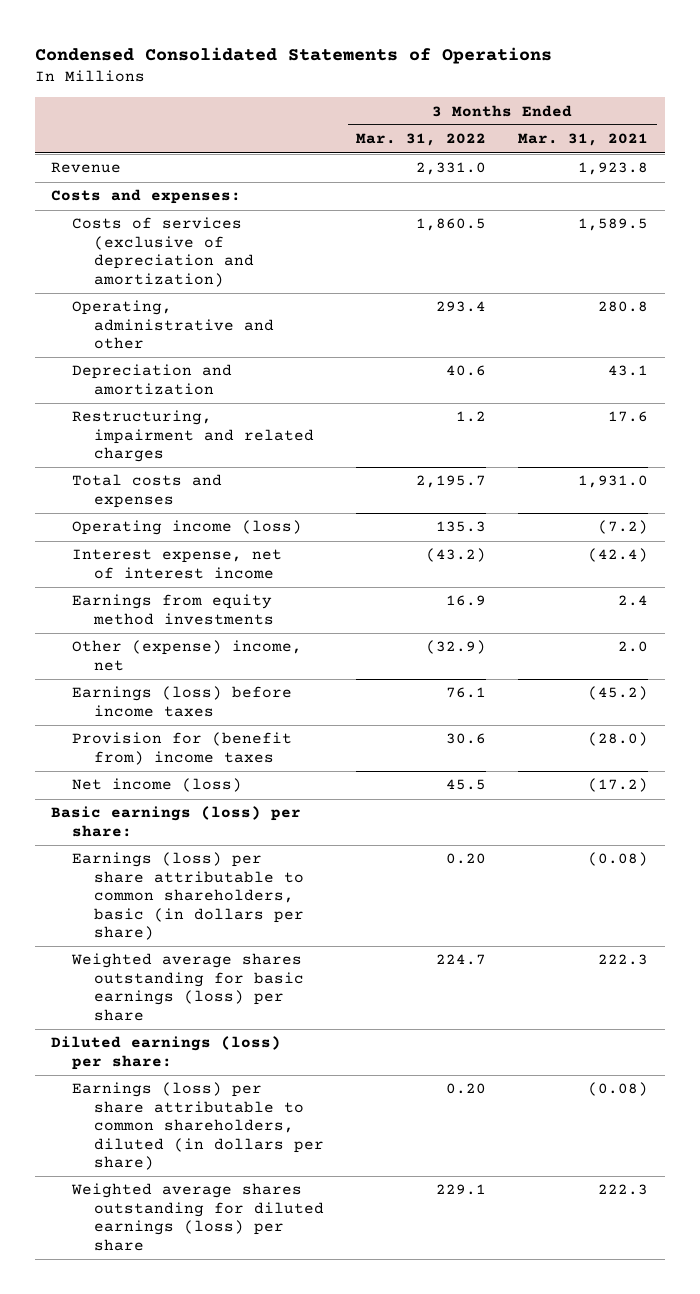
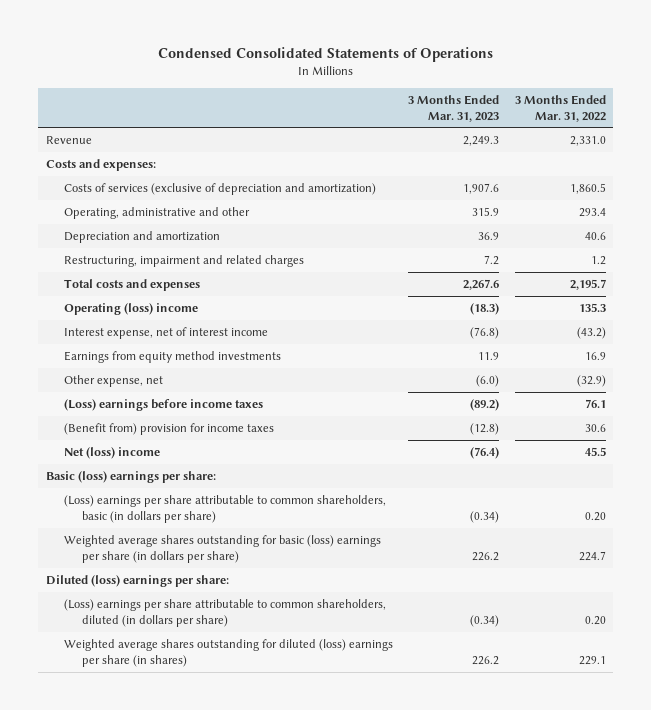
[518,133,649,147] Mar. 31, 2021 -> none
none -> [408,94,500,122] 3 Months Ended Mar. 31, 2023
[72,520,303,536] Operating income (loss) -> [63,302,198,315] Operating (loss) income
[72,640,303,671] Other (expense) income, net -> [63,374,163,387] Other expense, net
[72,686,293,717] Earnings (loss) before income taxes -> [63,398,263,411] (Loss) earnings before income taxes
[72,732,293,765] Provision for (benefit from) income taxes -> [63,422,274,435] (Benefit from) provision for income taxes
[72,778,243,793] Net income (loss) -> [63,446,160,459] Net (loss) income
[51,806,302,837] Basic earnings (loss) per share: -> [45,470,216,483] Basic (loss) earnings per share:
[72,852,304,940] Earnings (loss) per share attributable to common shareholders, basic (in dollars per share) -> [63,494,386,523] (Loss) earnings per share attributable to common shareholders, basic (in dollars per share)
[71,953,304,1021] Weighted average shares outstanding for basic earnings (loss) per share -> [63,534,381,563] Weighted average shares outstanding for basic (loss) earnings per share (in dollars per share)
[51,1036,282,1070] Diluted earnings (loss) per share: -> [45,574,229,587] Diluted (loss) earnings per share:
[72,1082,324,1170] Earnings (loss) per share attributable to common shareholders, diluted (in dollars per share) -> [63,598,386,627] (Loss) earnings per share attributable to common shareholders, diluted (in dollars per share)
[71,1183,324,1251] Weighted average shares outstanding for diluted earnings (loss) per share -> [63,638,393,667] Weighted average shares outstanding for diluted (loss) earnings per share (in shares)

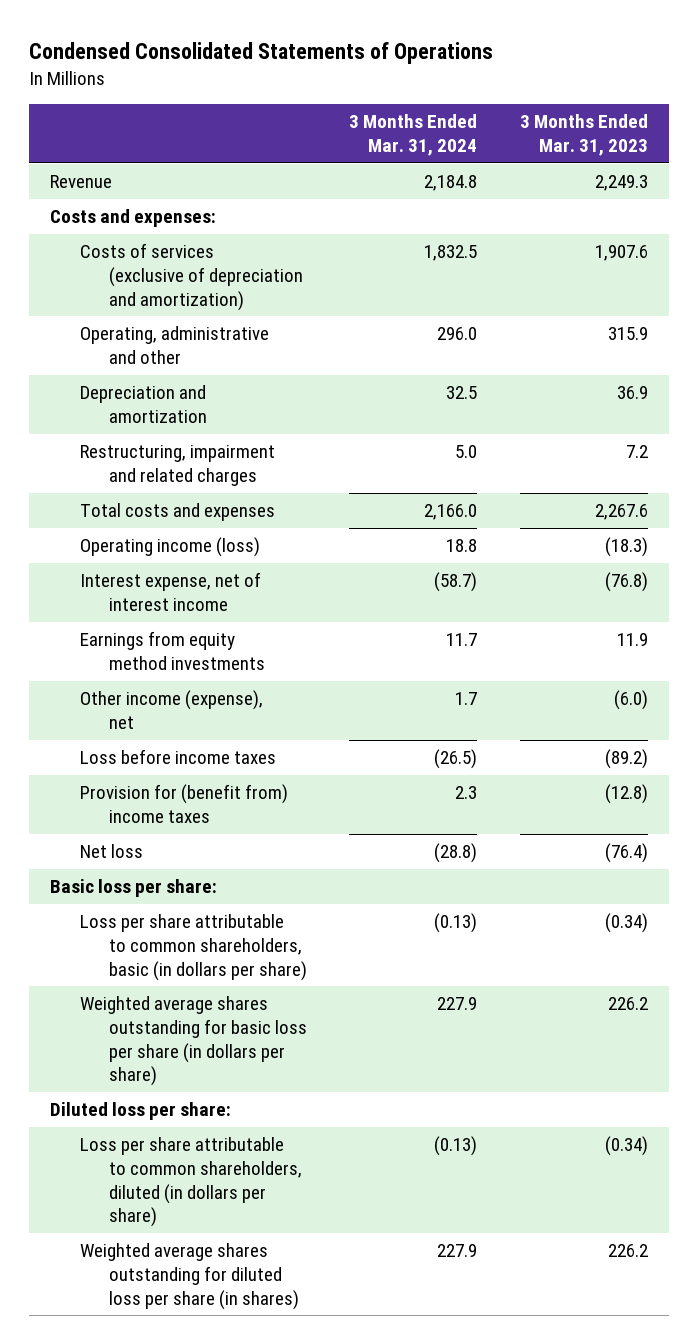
[514,94,606,122] 3 Months Ended Mar. 31, 2022 -> none
none -> [349,114,478,156] 3 Months Ended Mar. 31, 2024
[63,302,198,315] Operating (loss) income -> [79,537,260,558] Operating income (loss)
[63,374,163,387] Other expense, net -> [79,690,263,729] Other income (expense), net
[63,398,263,411] (Loss) earnings before income taxes -> [79,749,276,765] Loss before income taxes
[63,422,274,435] (Benefit from) provision for income taxes -> [79,784,288,823] Provision for (benefit from) income taxes
[63,446,160,459] Net (loss) income -> [79,844,143,859] Net loss
[45,470,216,483] Basic (loss) earnings per share: -> [50,879,218,898] Basic loss per share:
[63,494,386,523] (Loss) earnings per share attributable to common shareholders, basic (in dollars per share) -> [79,914,308,981] Loss per share attributable to common shareholders, basic (in dollars per share)
[63,534,381,563] Weighted average shares outstanding for basic (loss) earnings per share (in dollars per share) -> [79,996,308,1087] Weighted average shares outstanding for basic loss per share (in dollars per share)
[45,574,229,587] Diluted (loss) earnings per share: -> [50,1102,232,1121] Diluted loss per share:
[63,598,386,627] (Loss) earnings per share attributable to common shareholders, diluted (in dollars per share) -> [79,1137,303,1228] Loss per share attributable to common shareholders, diluted (in dollars per share)
[63,638,393,667] Weighted average shares outstanding for diluted (loss) earnings per share (in shares) -> [79,1243,300,1310] Weighted average shares outstanding for diluted loss per share (in shares)

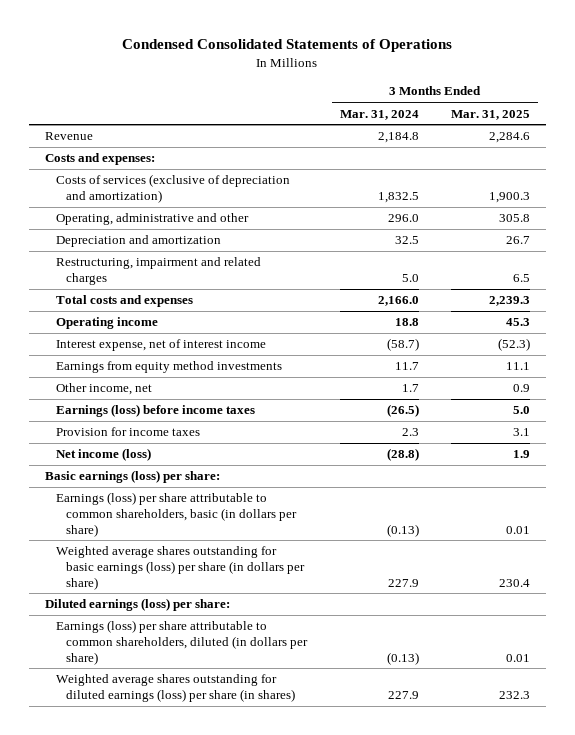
[519,114,648,156] 3 Months Ended Mar. 31, 2023 -> none
none -> [450,109,530,120] Mar. 31, 2025
[79,537,260,558] Operating income (loss) -> [55,317,158,330] Operating income
[79,690,263,729] Other income (expense), net -> [55,383,152,396] Other income, net
[79,749,276,765] Loss before income taxes -> [55,404,255,418] Earnings (loss) before income taxes
[79,784,288,823] Provision for (benefit from) income taxes -> [55,427,200,437] Provision for income taxes
[79,844,143,859] Net loss -> [55,448,151,462] Net income (loss)
[50,879,218,898] Basic loss per share: -> [45,470,221,484] Basic earnings (loss) per share:
[79,914,308,981] Loss per share attributable to common shareholders, basic (in dollars per share) -> [55,492,298,537] Earnings (loss) per share attributable to common shareholders, basic (in dollars per share)
[79,996,308,1087] Weighted average shares outstanding for basic loss per share (in dollars per share) -> [55,546,306,590] Weighted average shares outstanding for basic earnings (loss) per share (in dollars per share)
[50,1102,232,1121] Diluted loss per share: -> [45,598,231,612] Diluted earnings (loss) per share:
[79,1137,303,1228] Loss per share attributable to common shareholders, diluted (in dollars per share) -> [55,620,309,665] Earnings (loss) per share attributable to common shareholders, diluted (in dollars per share)
[79,1243,300,1310] Weighted average shares outstanding for diluted loss per share (in shares) -> [55,674,296,702] Weighted average shares outstanding for diluted earnings (loss) per share (in shares)

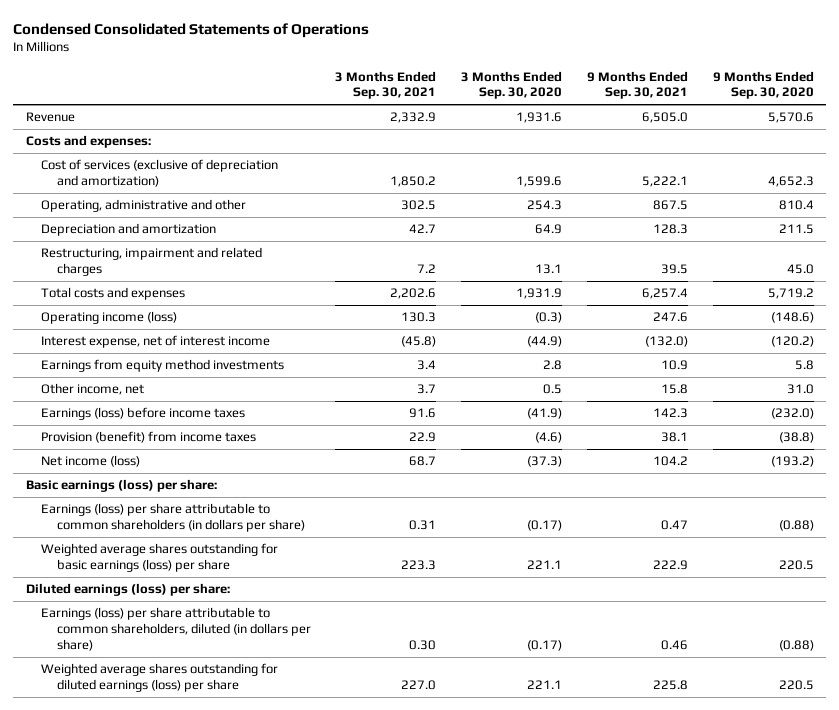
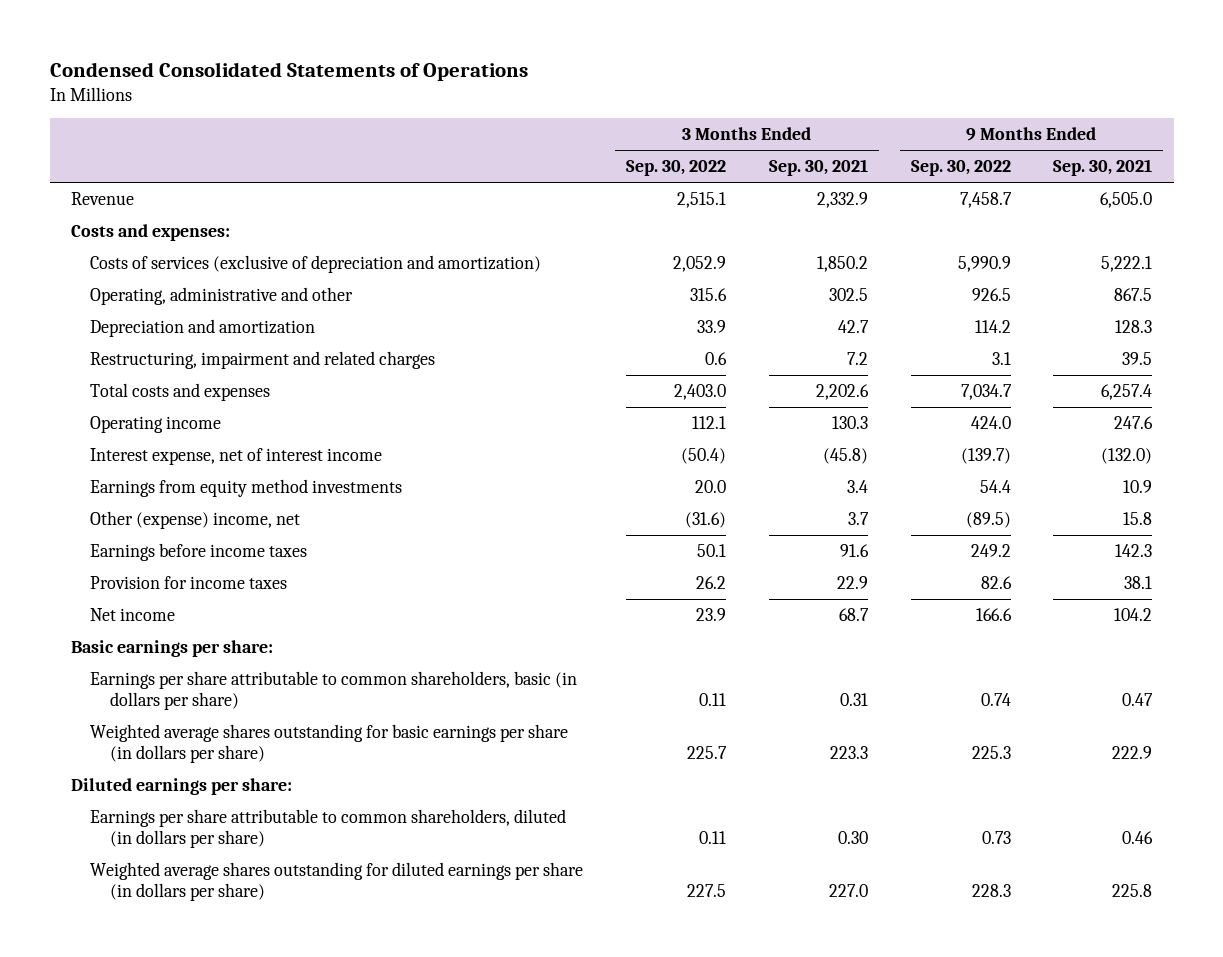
[461,70,563,100] 3 Months Ended Sep. 30, 2020 -> none
[712,70,814,100] 9 Months Ended Sep. 30, 2020 -> none
none -> [626,160,727,177] Sep. 30, 2022
none -> [910,160,1011,177] Sep. 30, 2022
[41,159,279,188] Cost of services (exclusive of depreciation and amortization) -> [90,254,542,273] Costs of services (exclusive of depreciation and amortization)
[41,311,178,325] Operating income (loss) -> [90,415,222,433] Operating income
[41,383,145,396] Other income, net -> [90,510,301,529] Other (expense) income, net
[41,407,246,421] Earnings (loss) before income taxes -> [90,542,308,561] Earnings before income taxes
[41,431,257,444] Provision (benefit) from income taxes -> [90,575,288,589] Provision for income taxes
[41,455,141,468] Net income (loss) -> [90,607,176,621] Net income
[25,479,217,493] Basic earnings (loss) per share: -> [70,639,273,657] Basic earnings per share:
[41,503,305,533] Earnings (loss) per share attributable to common shareholders (in dollars per share) -> [90,670,578,711] Earnings per share attributable to common shareholders, basic (in dollars per share)
[41,543,279,573] Weighted average shares outstanding for basic earnings (loss) per share -> [90,723,569,764] Weighted average shares outstanding for basic earnings per share (in dollars per share)
[25,583,230,597] Diluted earnings (loss) per share: -> [70,777,292,795] Diluted earnings per share:
[41,607,311,651] Earnings (loss) per share attributable to common shareholders, diluted (in dollars per share) -> [90,808,567,849] Earnings per share attributable to common shareholders, diluted (in dollars per share)
[41,663,279,693] Weighted average shares outstanding for diluted earnings (loss) per share -> [90,861,584,902] Weighted average shares outstanding for diluted earnings per share (in dollars per share)

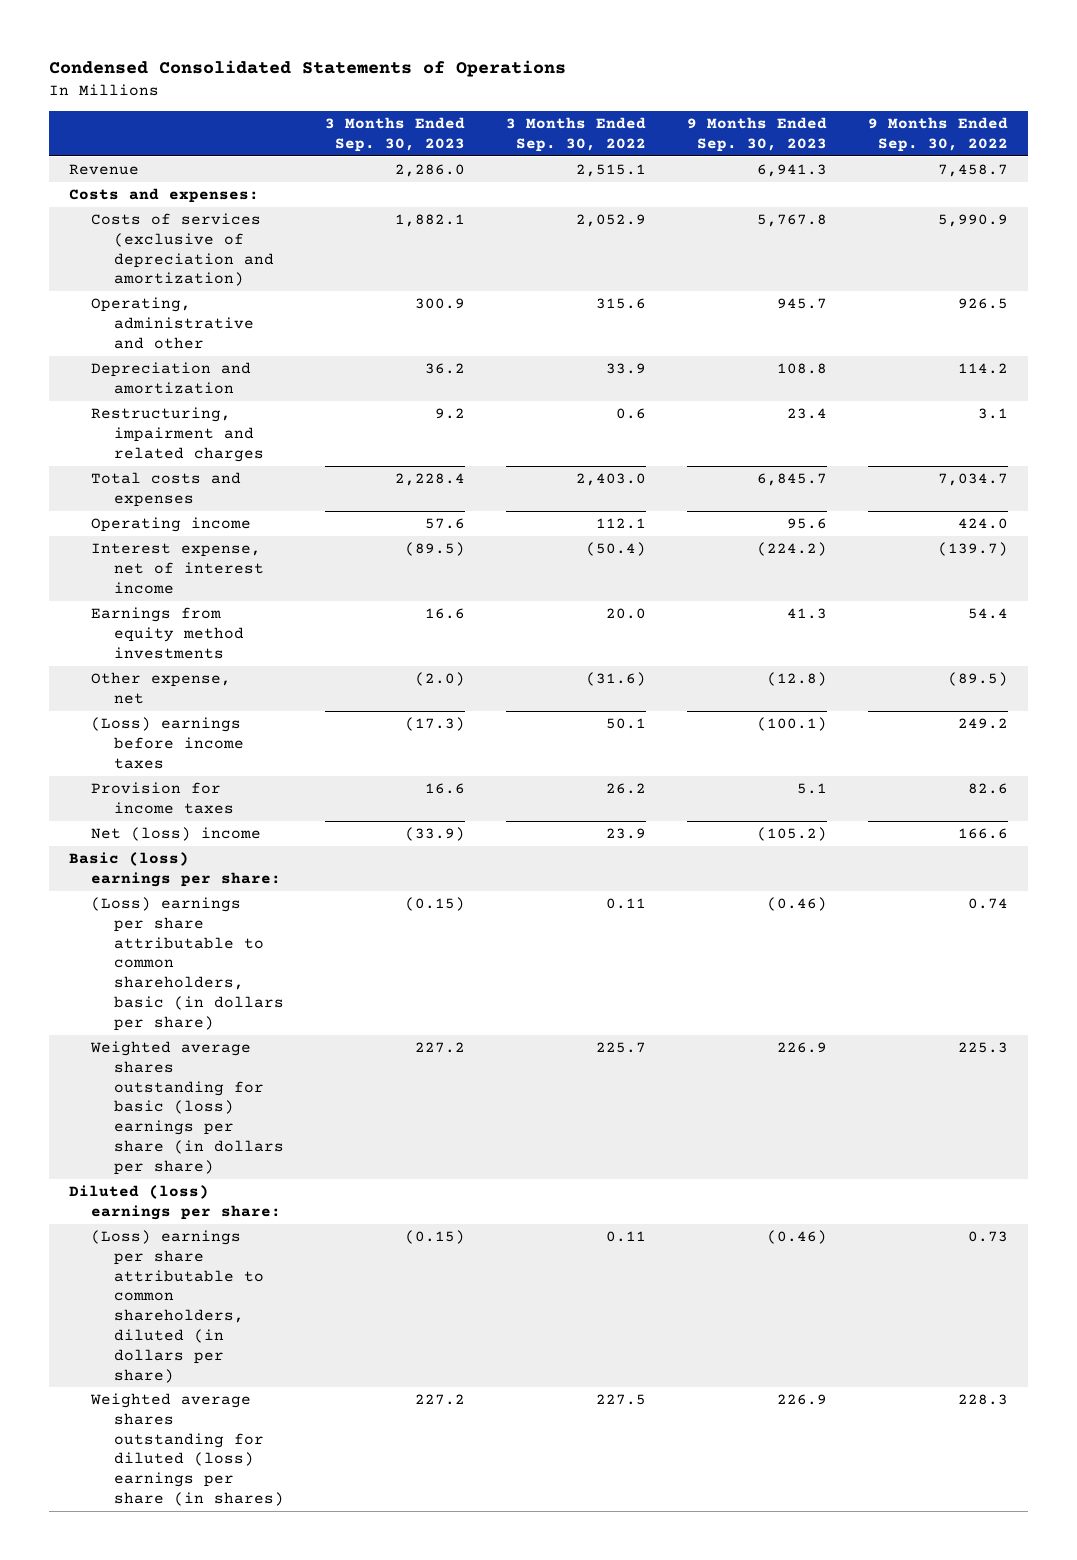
[768,159,868,177] Sep. 30, 2021 -> none
[1053,159,1153,177] Sep. 30, 2021 -> none
none -> [324,117,465,152] 3 Months Ended Sep. 30, 2023
none -> [686,117,827,152] 9 Months Ended Sep. 30, 2023
[90,510,301,529] Other (expense) income, net -> [91,672,232,704] Other expense, net
[90,542,308,561] Earnings before income taxes -> [91,717,244,769] (Loss) earnings before income taxes
[90,607,176,621] Net income -> [91,827,262,842] Net (loss) income
[70,639,273,657] Basic earnings per share: -> [69,852,282,887] Basic (loss) earnings per share:
[90,670,578,711] Earnings per share attributable to common shareholders, basic (in dollars per share) -> [91,897,284,1031] (Loss) earnings per share attributable to common shareholders, basic (in dollars per share)
[90,723,569,764] Weighted average shares outstanding for basic earnings per share (in dollars per share) -> [90,1041,284,1175] Weighted average shares outstanding for basic (loss) earnings per share (in dollars per share)
[70,777,292,795] Diluted earnings per share: -> [69,1185,282,1220] Diluted (loss) earnings per share:
[90,808,567,849] Earnings per share attributable to common shareholders, diluted (in dollars per share) -> [91,1230,264,1383] (Loss) earnings per share attributable to common shareholders, diluted (in dollars per share)
[90,861,584,902] Weighted average shares outstanding for diluted earnings per share (in dollars per share) -> [90,1393,284,1507] Weighted average shares outstanding for diluted (loss) earnings per share (in shares)

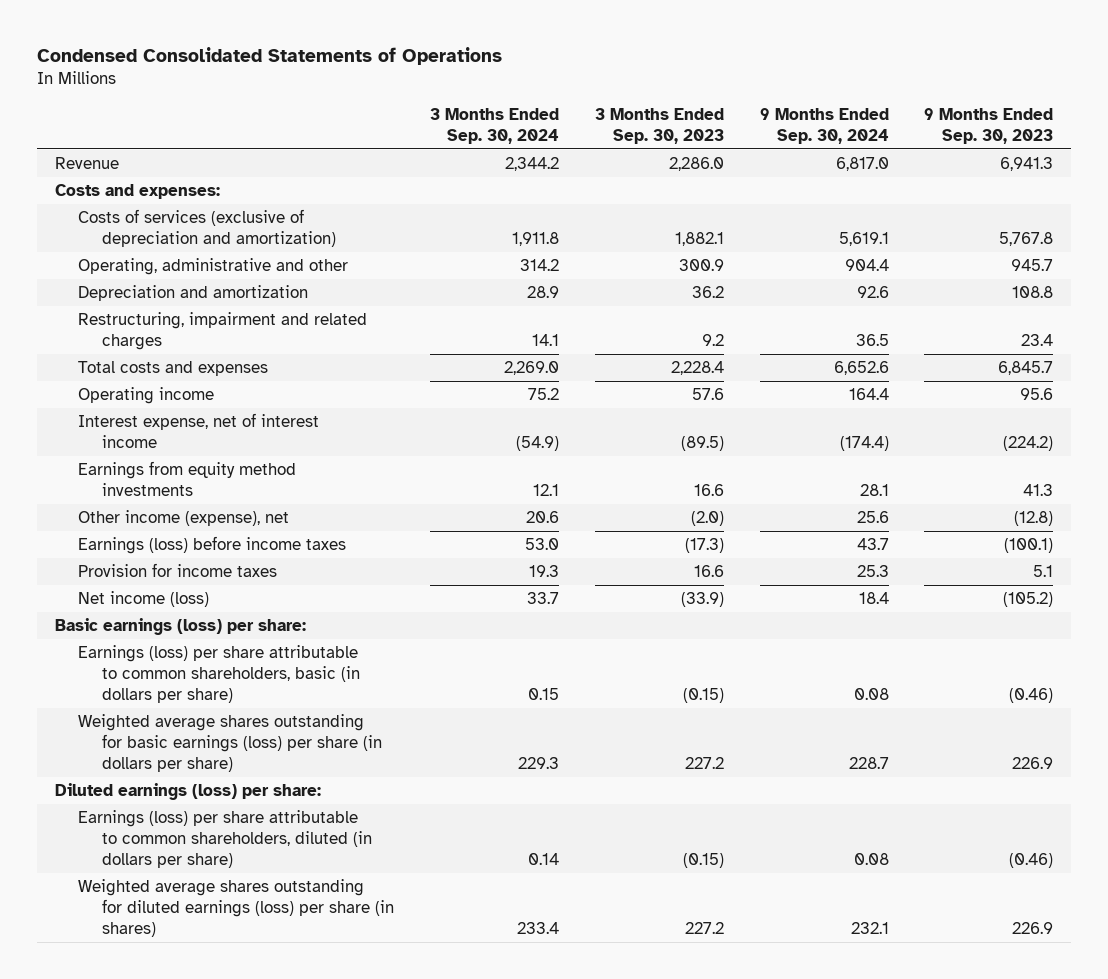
[505,117,646,152] 3 Months Ended Sep. 30, 2022 -> none
[867,117,1008,152] 9 Months Ended Sep. 30, 2022 -> none
none -> [429,107,559,144] 3 Months Ended Sep. 30, 2024
none -> [759,107,889,144] 9 Months Ended Sep. 30, 2024
[91,672,232,704] Other expense, net -> [78,509,290,526] Other income (expense), net
[91,717,244,769] (Loss) earnings before income taxes -> [78,535,347,554] Earnings (loss) before income taxes
[91,827,262,842] Net (loss) income -> [78,590,210,607] Net income (loss)
[69,852,282,887] Basic (loss) earnings per share: -> [54,617,306,635] Basic earnings (loss) per share:
[91,897,284,1031] (Loss) earnings per share attributable to common shareholders, basic (in dollars per share) -> [78,644,361,704] Earnings (loss) per share attributable to common shareholders, basic (in dollars per share)
[90,1041,284,1175] Weighted average shares outstanding for basic (loss) earnings per share (in dollars per share) -> [78,713,383,773] Weighted average shares outstanding for basic earnings (loss) per share (in dollars per share)
[69,1185,282,1220] Diluted (loss) earnings per share: -> [54,782,321,800] Diluted earnings (loss) per share:
[91,1230,264,1383] (Loss) earnings per share attributable to common shareholders, diluted (in dollars per share) -> [78,809,373,869] Earnings (loss) per share attributable to common shareholders, diluted (in dollars per share)
[90,1393,284,1507] Weighted average shares outstanding for diluted (loss) earnings per share (in shares) -> [78,878,395,938] Weighted average shares outstanding for diluted earnings (loss) per share (in shares)

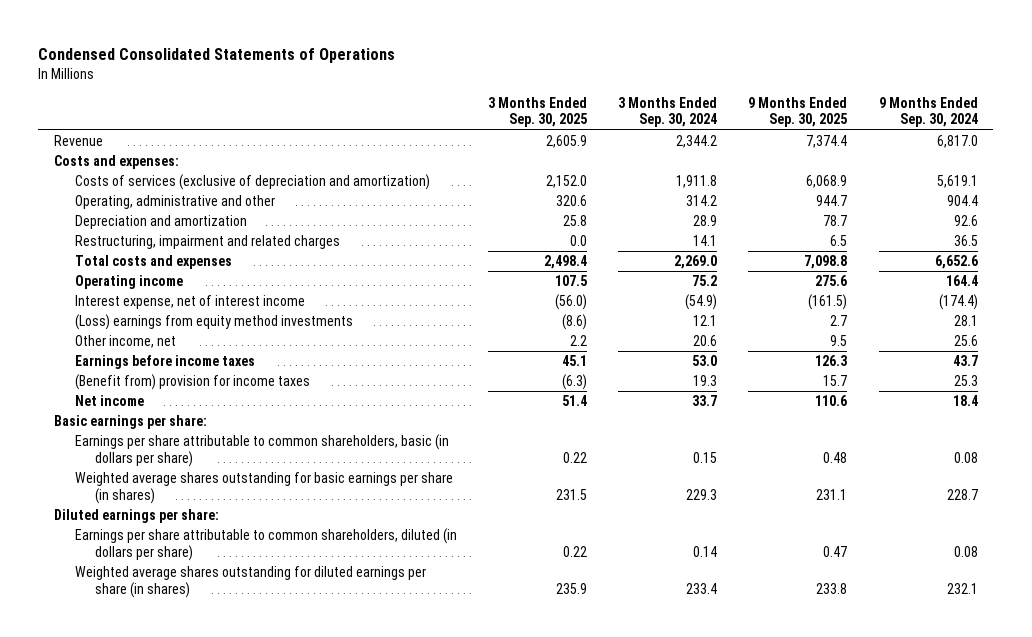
[594,107,724,144] 3 Months Ended Sep. 30, 2023 -> none
[924,107,1054,144] 9 Months Ended Sep. 30, 2023 -> none
none -> [487,96,587,128] 3 Months Ended Sep. 30, 2025
none -> [748,96,848,128] 9 Months Ended Sep. 30, 2025
[78,460,297,497] Earnings from equity method investments -> [74,314,353,331] (Loss) earnings from equity method investments
[78,509,290,526] Other income (expense), net -> [74,335,176,349] Other income, net
[78,535,347,554] Earnings (loss) before income taxes -> [74,355,255,370] Earnings before income taxes
[78,562,278,577] Provision for income taxes -> [74,374,310,391] (Benefit from) provision for income taxes
[78,590,210,607] Net income (loss) -> [74,395,144,407] Net income
[54,617,306,635] Basic earnings (loss) per share: -> [54,415,208,430] Basic earnings per share:
[78,644,361,704] Earnings (loss) per share attributable to common shareholders, basic (in dollars per share) -> [74,434,449,467] Earnings per share attributable to common shareholders, basic (in dollars per share)
[78,713,383,773] Weighted average shares outstanding for basic earnings (loss) per share (in dollars per share) -> [74,472,453,504] Weighted average shares outstanding for basic earnings per share (in shares)
[54,782,321,800] Diluted earnings (loss) per share: -> [54,509,220,524] Diluted earnings per share:
[78,809,373,869] Earnings (loss) per share attributable to common shareholders, diluted (in dollars per share) -> [74,528,457,561] Earnings per share attributable to common shareholders, diluted (in dollars per share)
[78,878,395,938] Weighted average shares outstanding for diluted earnings (loss) per share (in shares) -> [74,566,426,598] Weighted average shares outstanding for diluted earnings per share (in shares)

